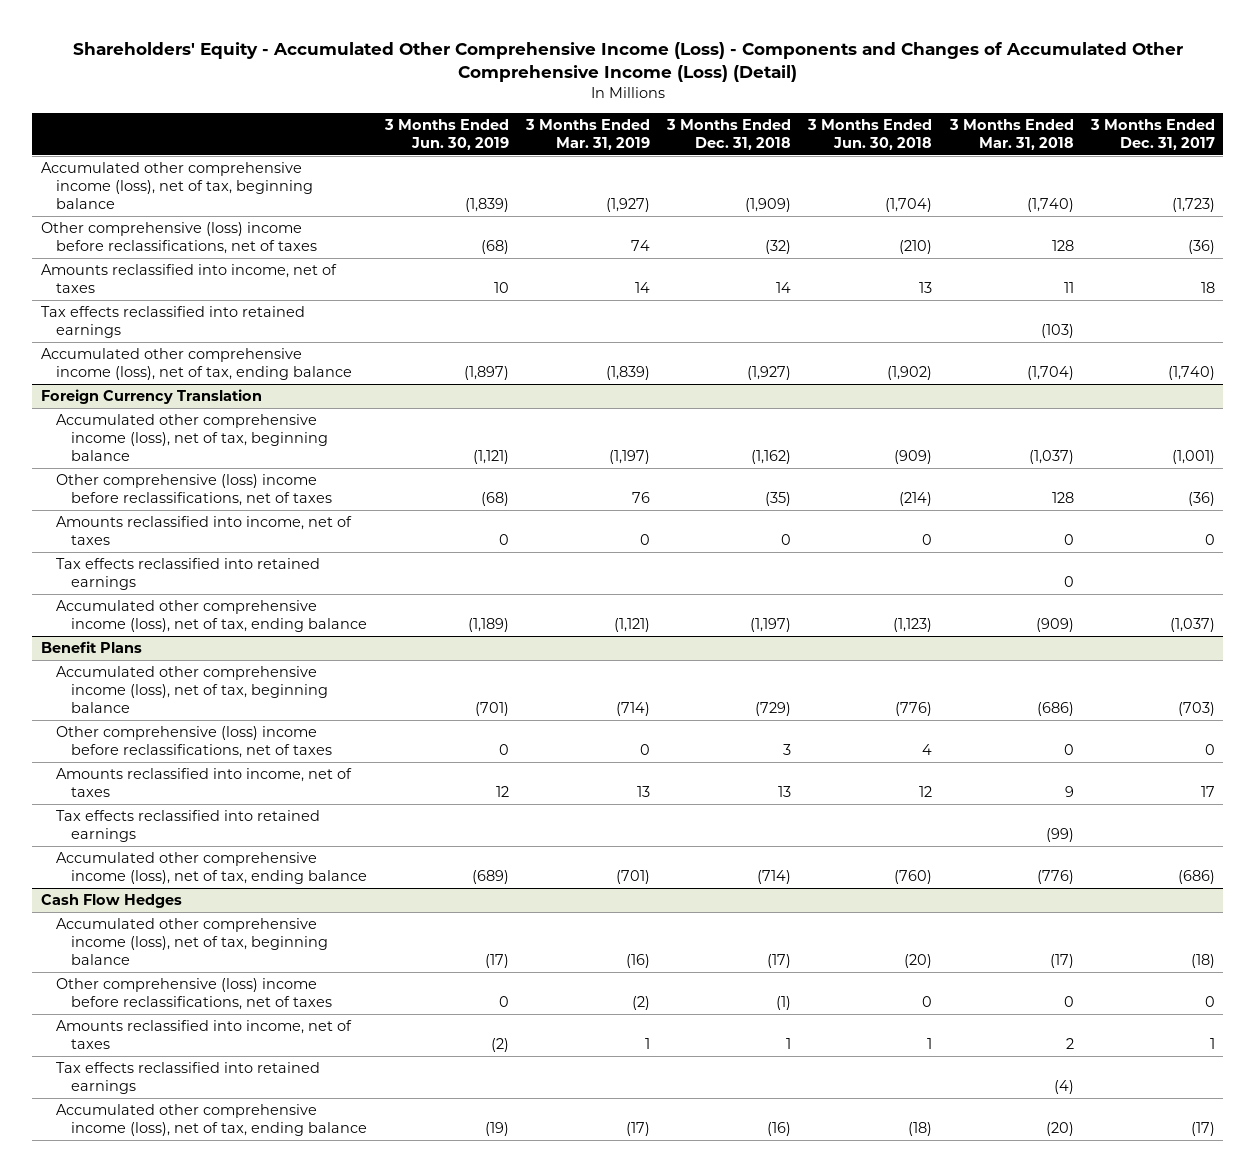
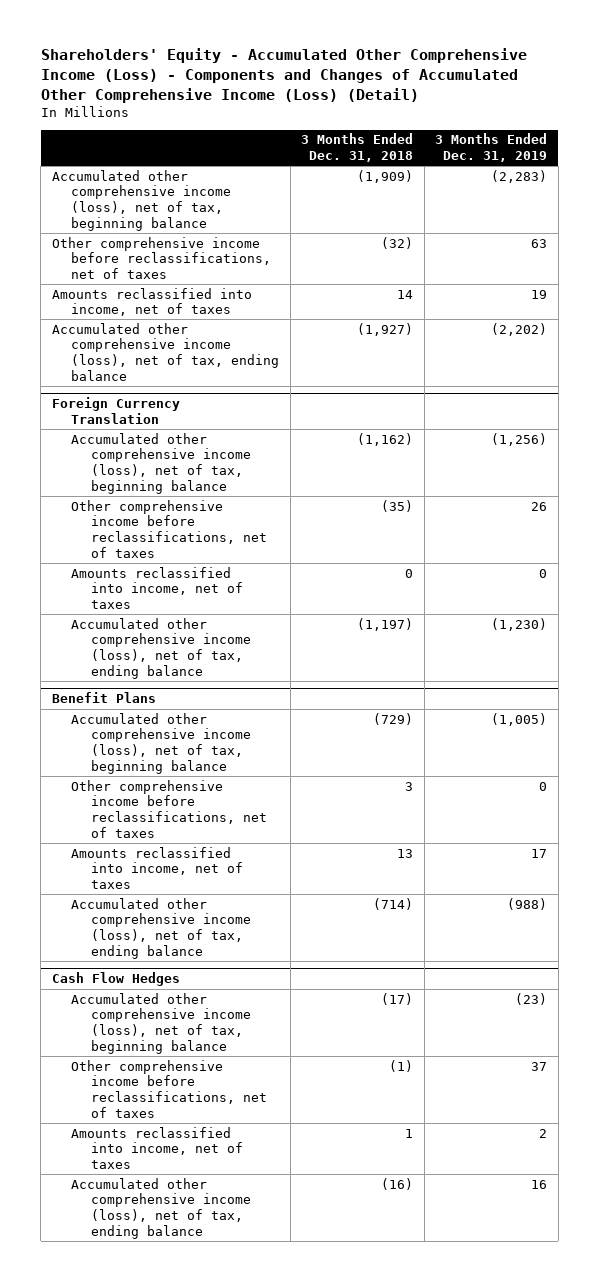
[383,118,509,150] 3 Months Ended Jun. 30, 2019 -> none
[524,118,650,150] 3 Months Ended Mar. 31, 2019 -> none
[807,118,933,150] 3 Months Ended Jun. 30, 2018 -> none
[948,118,1074,150] 3 Months Ended Mar. 31, 2018 -> none
[1089,118,1215,150] 3 Months Ended Dec. 31, 2017 -> none
none -> [435,133,548,163] 3 Months Ended Dec. 31, 2019
[40,222,318,255] Other comprehensive (loss) income before reclassifications, net of taxes -> [51,236,272,279] Other comprehensive income before reclassifications, net of taxes
[40,306,305,339] Tax effects reclassified into retained earnings -> none
[56,474,333,507] Other comprehensive (loss) income before reclassifications, net of taxes -> [71,499,267,558] Other comprehensive income before reclassifications, net of taxes
[56,558,321,591] Tax effects reclassified into retained earnings -> none
[56,726,333,759] Other comprehensive (loss) income before reclassifications, net of taxes -> [71,779,267,838] Other comprehensive income before reclassifications, net of taxes
[56,810,321,843] Tax effects reclassified into retained earnings -> none
[56,978,333,1011] Other comprehensive (loss) income before reclassifications, net of taxes -> [71,1059,267,1118] Other comprehensive income before reclassifications, net of taxes
[56,1062,321,1095] Tax effects reclassified into retained earnings -> none

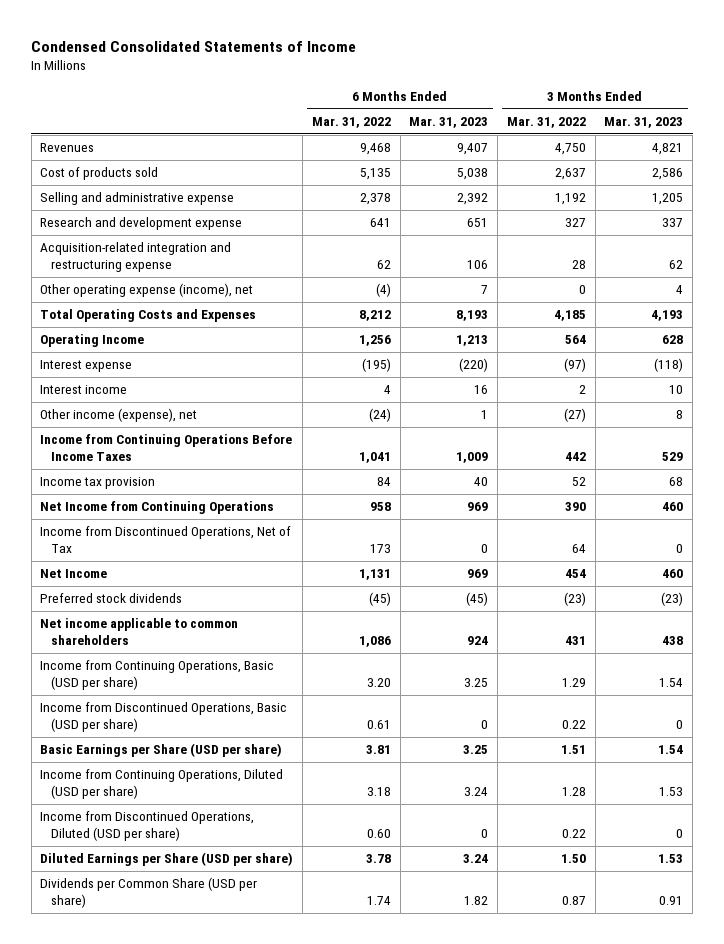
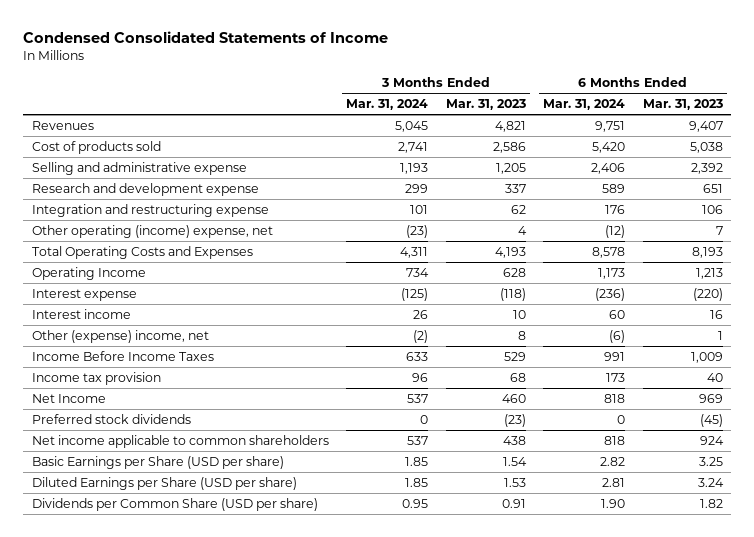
[311,116,391,128] Mar. 31, 2022 -> none
[506,116,586,128] Mar. 31, 2022 -> none
none -> [346,99,429,111] Mar. 31, 2024
none -> [543,99,626,111] Mar. 31, 2024
[40,242,232,273] Acquisition-related integration and restructuring expense -> [31,203,269,217] Integration and restructuring expense
[40,283,254,298] Other operating expense (income), net -> [31,224,273,238] Other operating (income) expense, net
[40,408,198,423] Other income (expense), net -> [31,329,209,343] Other (expense) income, net
[40,434,293,462] Income from Continuing Operations Before Income Taxes -> [31,350,214,361] Income Before Income Taxes
[40,501,275,515] Net Income from Continuing Operations -> none
[40,526,292,554] Income from Discontinued Operations, Net of Tax -> none
[40,660,275,691] Income from Continuing Operations, Basic (USD per share) -> none
[40,702,288,733] Income from Discontinued Operations, Basic (USD per share) -> none
[40,769,284,800] Income from Continuing Operations, Diluted (USD per share) -> none
[40,811,255,842] Income from Discontinued Operations, Diluted (USD per share) -> none

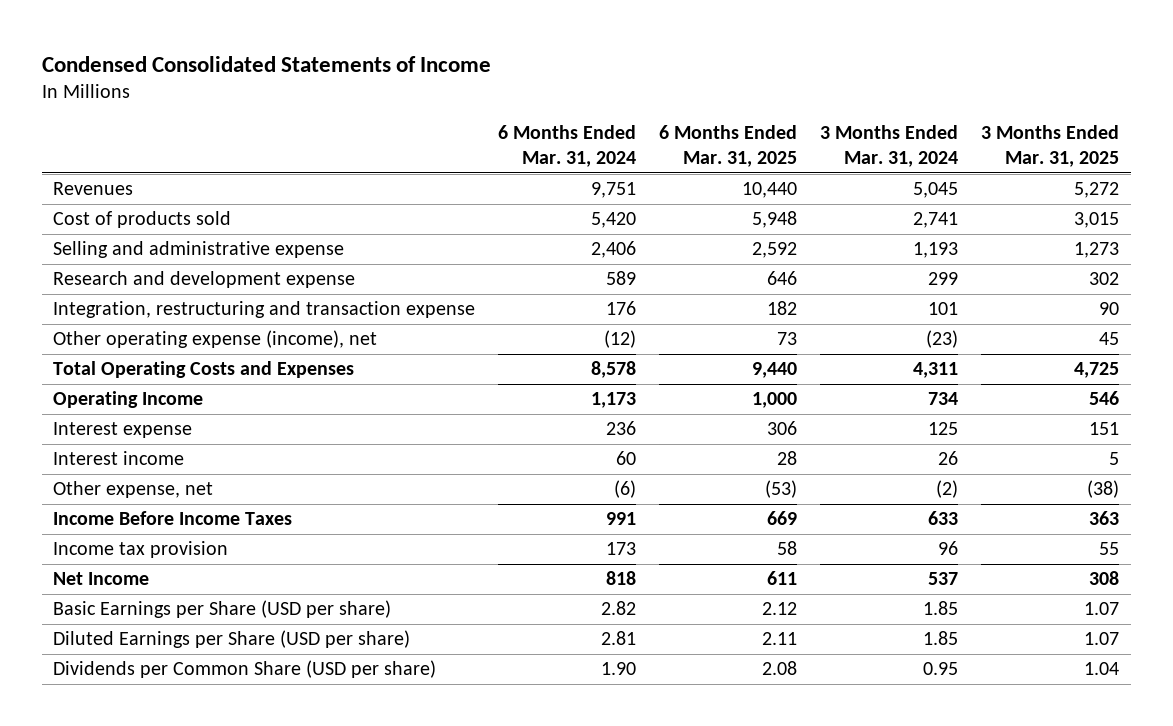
[445,99,526,111] Mar. 31, 2023 -> none
[642,99,723,111] Mar. 31, 2023 -> none
none -> [659,125,798,168] 6 Months Ended Mar. 31, 2025
none -> [981,125,1120,168] 3 Months Ended Mar. 31, 2025
[31,203,269,217] Integration and restructuring expense -> [53,301,476,319] Integration, restructuring and transaction expense
[31,224,273,238] Other operating (income) expense, net -> [53,330,378,349] Other operating expense (income), net
[401,287,429,301] (125) -> [928,422,959,436] 125
[595,287,626,301] (236) -> [606,421,637,436] 236
[31,329,209,343] Other (expense) income, net -> [53,481,214,499] Other expense, net
[31,413,191,424] Preferred stock dividends -> none
[31,434,329,448] Net income applicable to common shareholders -> none

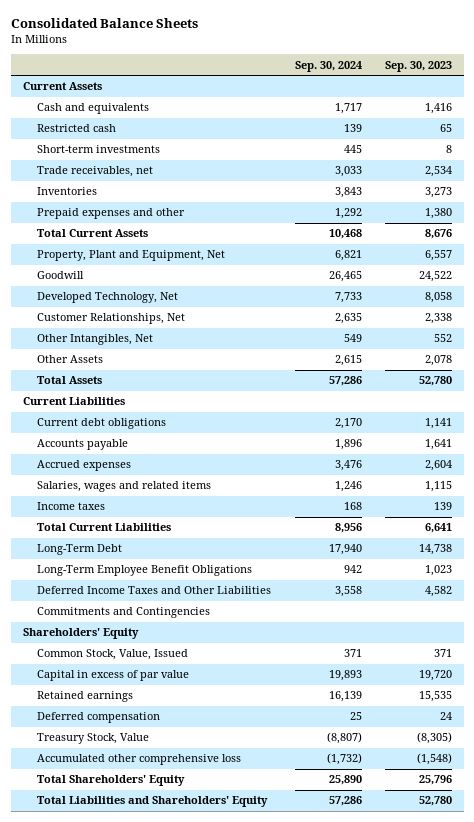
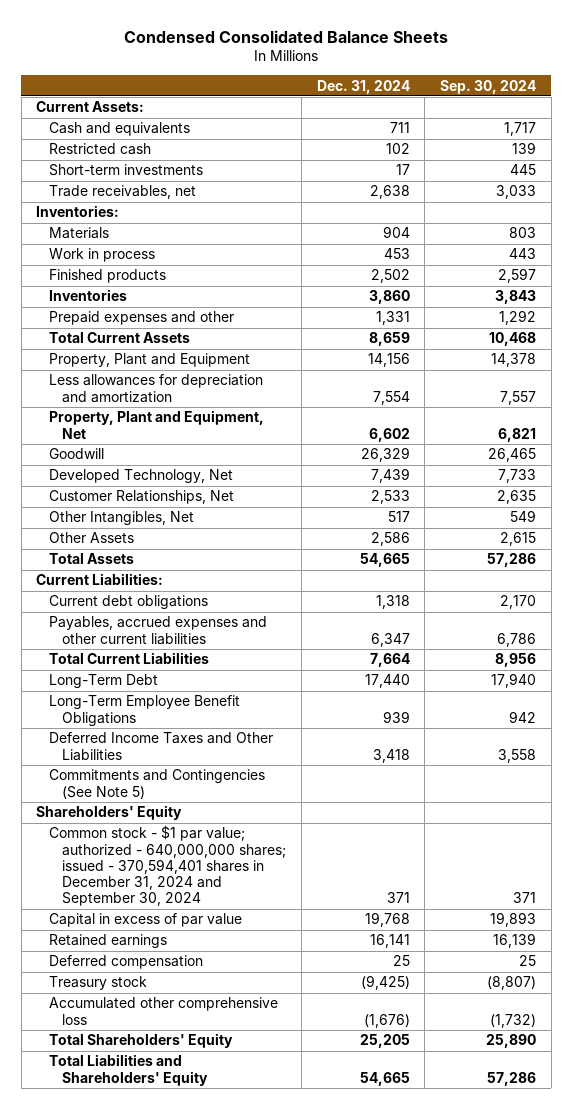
[10,18,198,29] Consolidated Balance Sheets -> [124,29,449,43] Condensed Consolidated Balance Sheets
[384,60,452,72] Sep. 30, 2023 -> none
none -> [316,79,410,94] Dec. 31, 2024
[22,82,102,91] Current Assets -> [36,101,145,113] Current Assets:
none -> [36,205,120,218] Inventories:
none -> [49,227,110,240] Materials
none -> [49,248,156,263] Work in process
none -> [49,269,167,284] Finished products
none -> [49,353,251,368] Property, Plant and Equipment
none -> [49,374,264,403] Less allowances for depreciation and amortization
[22,397,125,406] Current Liabilities -> [36,573,164,586] Current Liabilities:
[37,439,129,451] Accounts payable -> none
[37,460,132,472] Accrued expenses -> none
[37,481,212,493] Salaries, wages and related items -> none
[37,502,106,511] Income taxes -> none
none -> [49,616,268,645] Payables, accrued expenses and other current liabilities
[37,607,211,619] Commitments and Contingencies -> [49,769,266,799] Commitments and Contingencies (See Note 5)
[37,649,189,661] Common Stock, Value, Issued -> [49,825,287,907] Common stock - $1 par value; authorized - 640,000,000 shares; issued - 370,594,401 shares in December 31, 2024 and September 30, 2024
[37,733,150,745] Treasury Stock, Value -> [49,976,148,991] Treasury stock

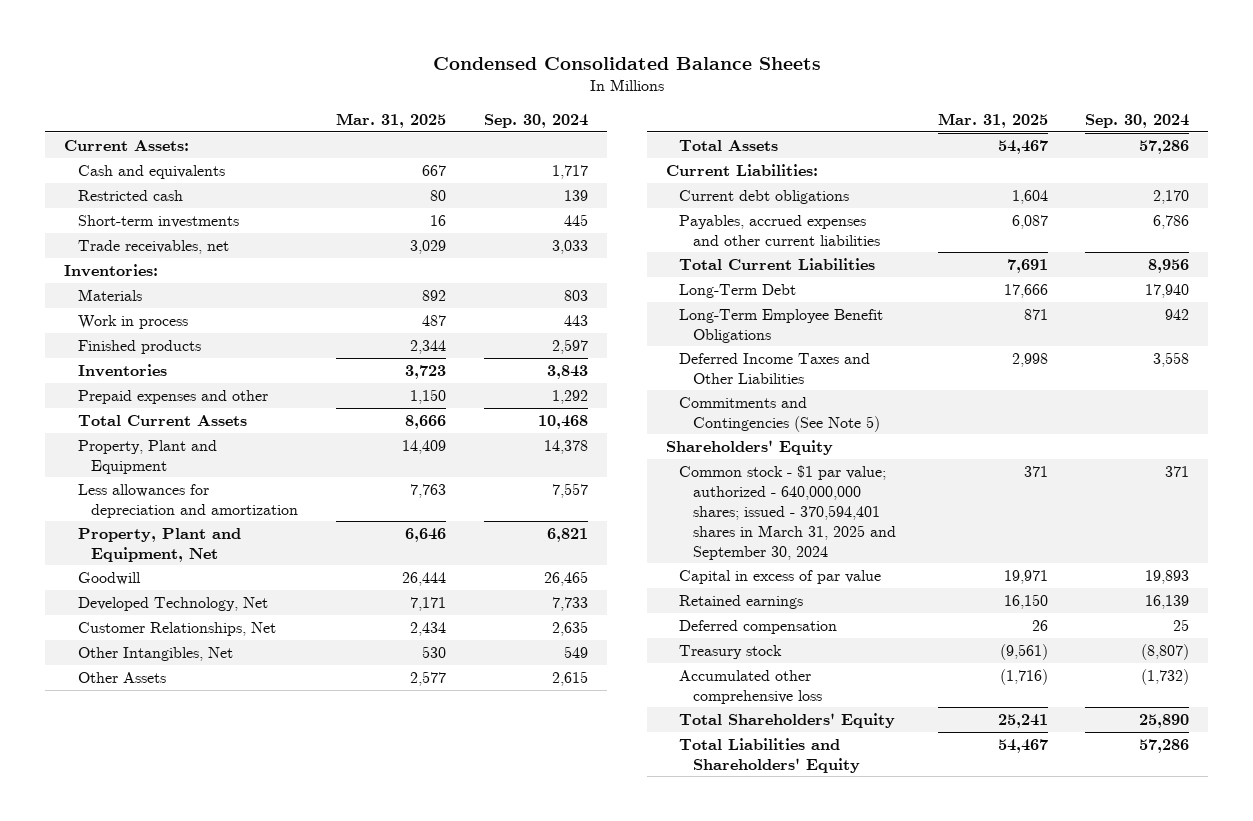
[316,79,410,94] Dec. 31, 2024 -> none
none -> [336,113,447,129] Mar. 31, 2025
[49,825,287,907] Common stock - $1 par value; authorized - 640,000,000 shares; issued - 370,594,401 shares in December 31, 2024 and September 30, 2024 -> [679,464,896,560] Common stock - $1 par value; authorized - 640,000,000 shares; issued - 370,594,401 shares in March 31, 2025 and September 30, 2024

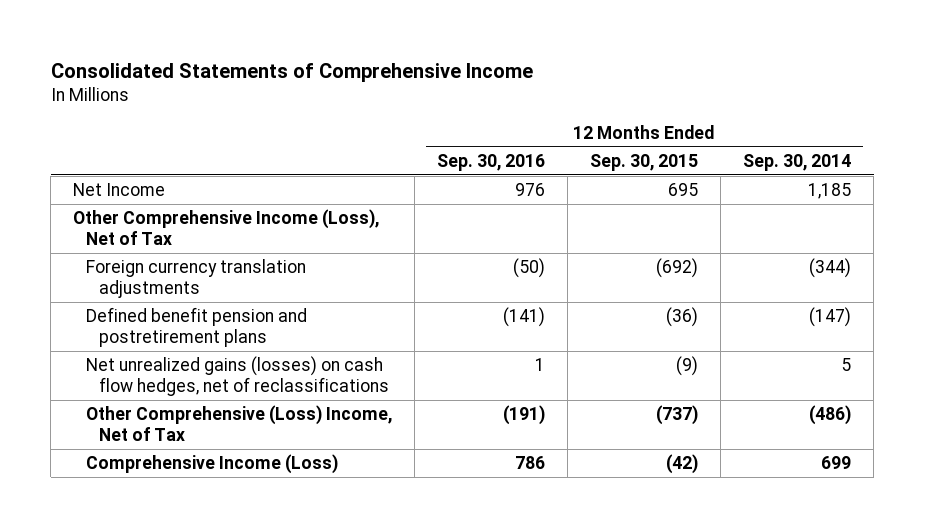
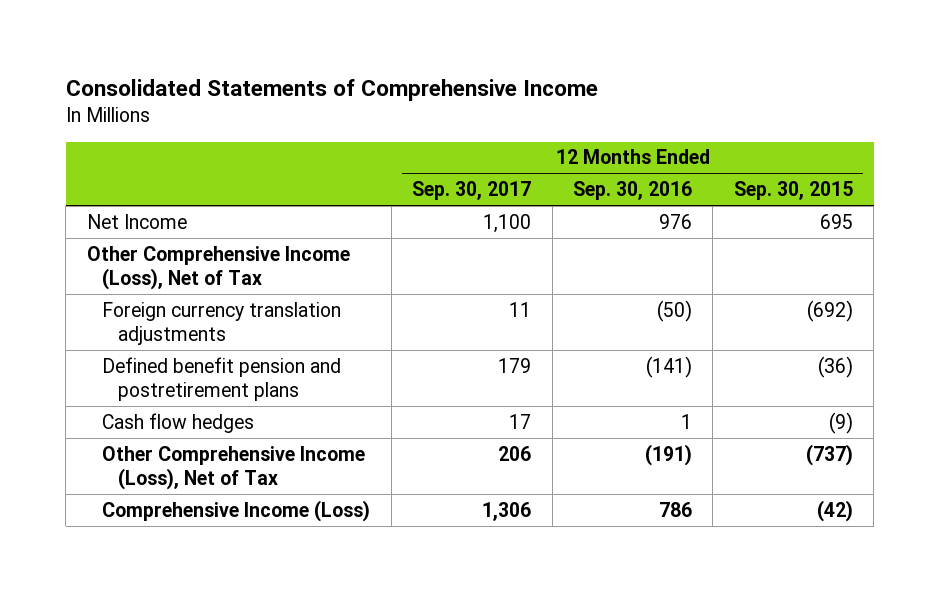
[743,153,852,171] Sep. 30, 2014 -> none
none -> [412,181,532,201] Sep. 30, 2017
[86,356,390,396] Net unrealized gains (losses) on cash flow hedges, net of reclassifications -> [102,412,255,433] Cash flow hedges
[86,405,393,441] Other Comprehensive (Loss) Income, Net of Tax -> [102,445,366,490] Other Comprehensive Income (Loss), Net of Tax

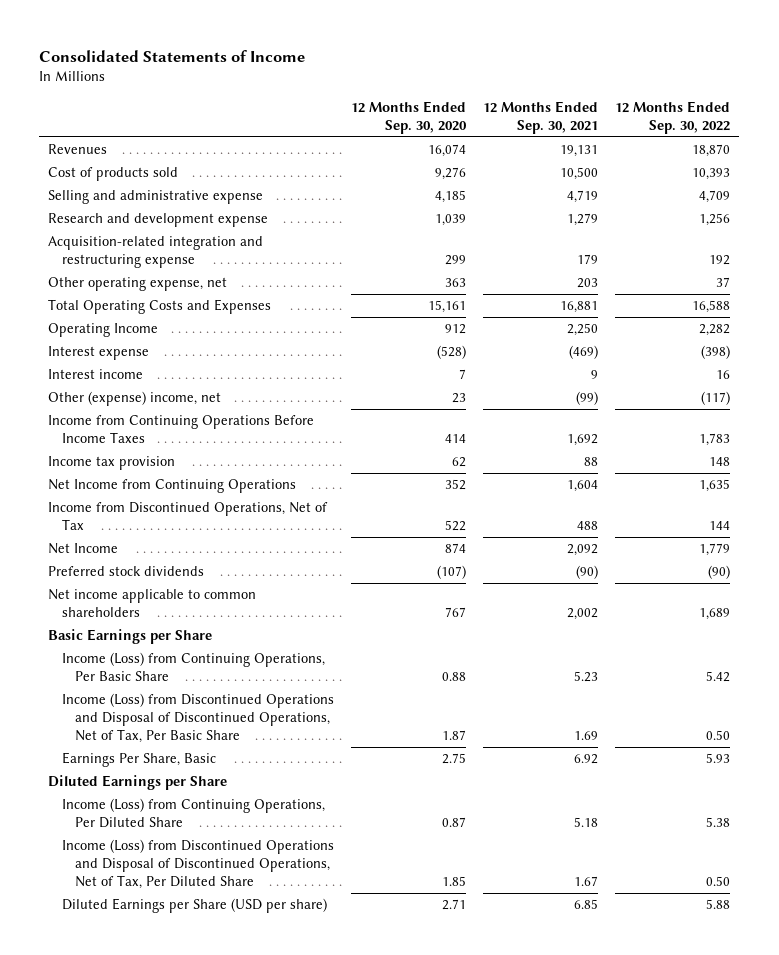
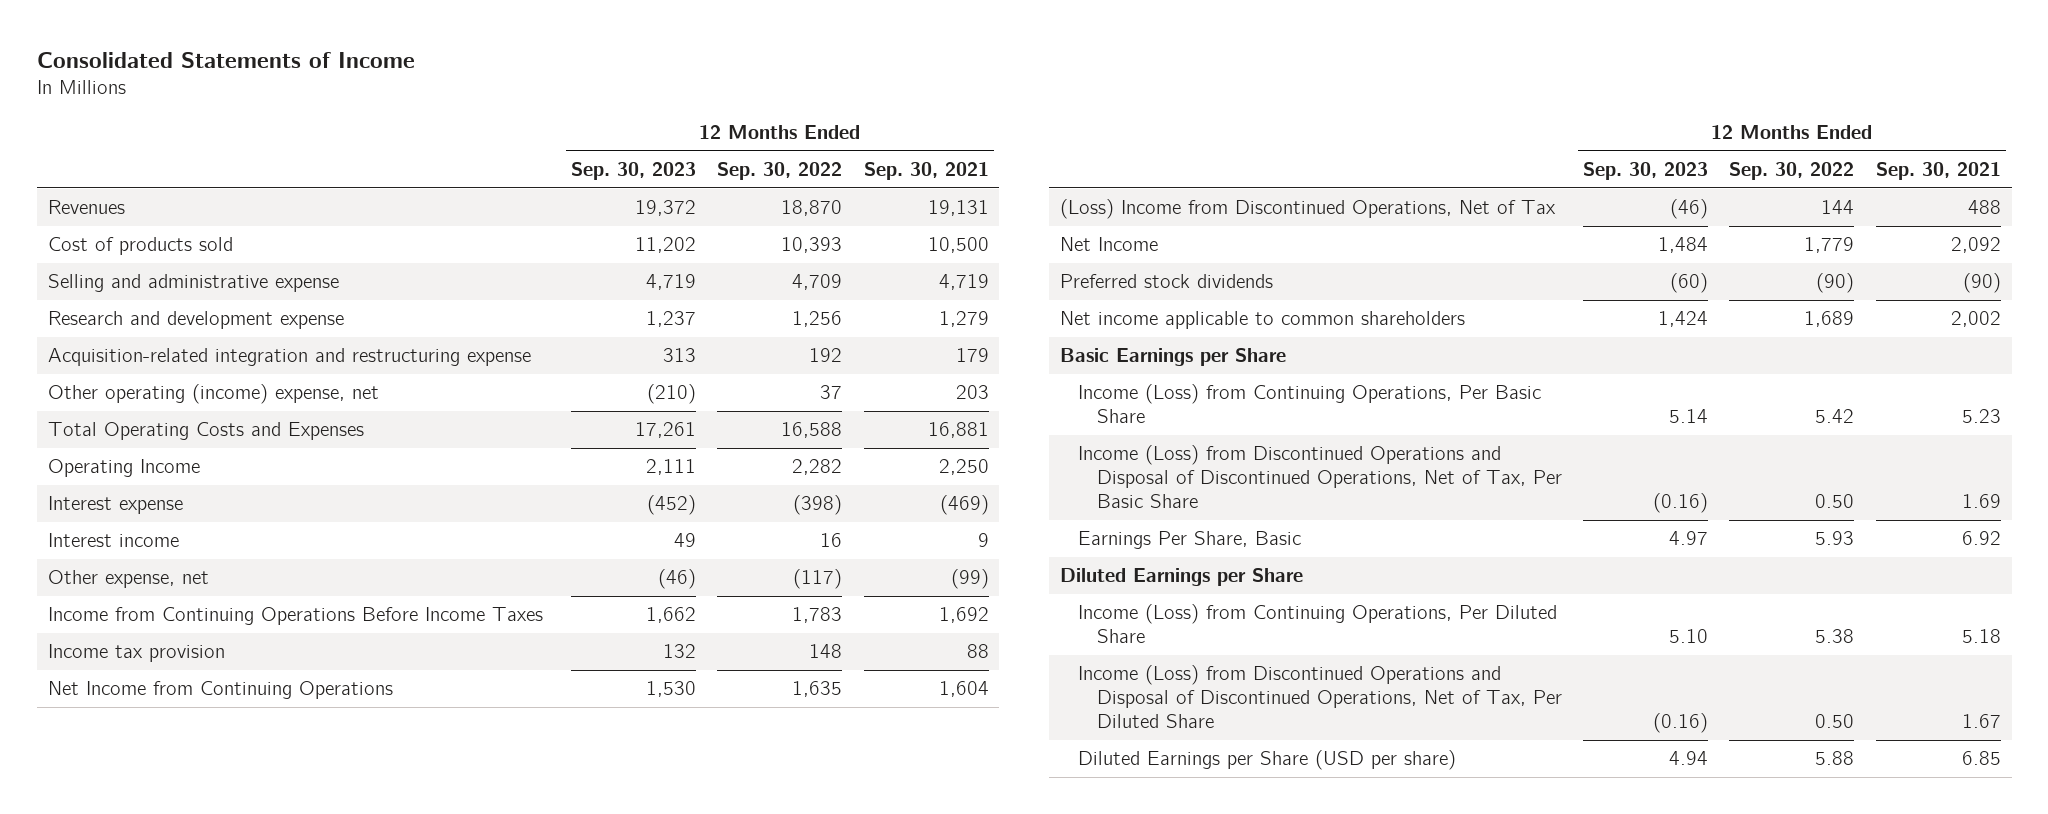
[350,100,467,134] 12 Months Ended Sep. 30, 2020 -> none
none -> [570,162,696,181] Sep. 30, 2023
[48,277,228,292] Other operating expense, net -> [47,384,379,405] Other operating (income) expense, net
[48,391,222,407] Other (expense) income, net -> [47,570,209,589] Other expense, net
[48,502,329,531] Income from Discontinued Operations, Net of Tax -> [1059,199,1556,220] (Loss) Income from Discontinued Operations, Net of Tax

